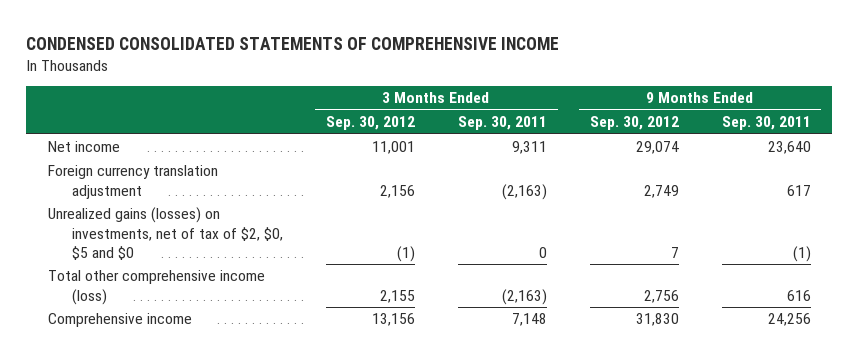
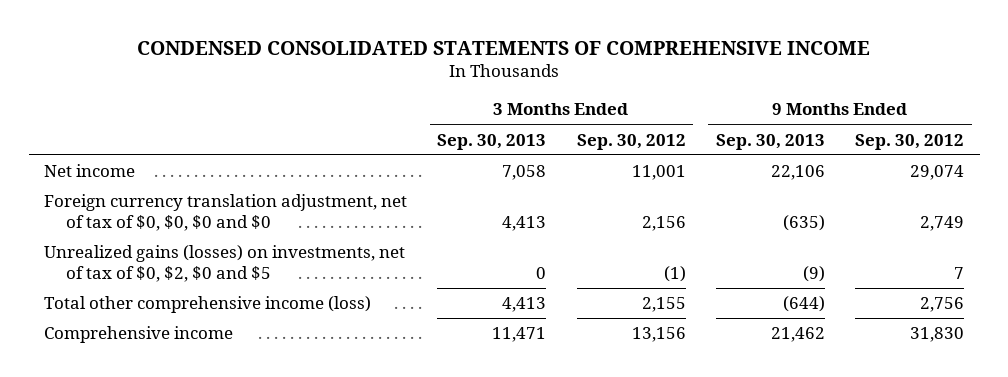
[457,116,547,131] Sep. 30, 2011 -> none
[721,116,811,131] Sep. 30, 2011 -> none
none -> [437,133,547,150] Sep. 30, 2013
none -> [716,133,826,150] Sep. 30, 2013
[47,165,218,199] Foreign currency translation adjustment -> [43,194,407,232] Foreign currency translation adjustment, net of tax of $0, $0, $0 and $0
[47,207,284,260] Unrealized gains (losses) on investments, net of tax of $2, $0, $5 and $0 -> [43,245,405,283] Unrealized gains (losses) on investments, net of tax of $0, $2, $0 and $5

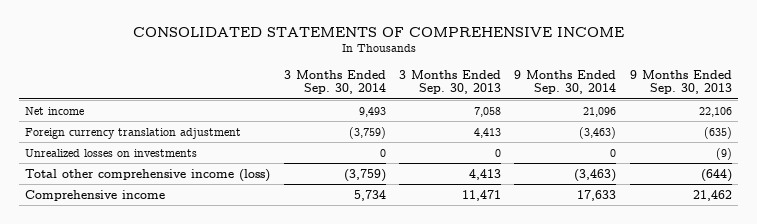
[137,40,871,55] CONDENSED CONSOLIDATED STATEMENTS OF COMPREHENSIVE INCOME -> [132,26,624,37] CONSOLIDATED STATEMENTS OF COMPREHENSIVE INCOME
[576,133,686,150] Sep. 30, 2012 -> none
[855,133,965,150] Sep. 30, 2012 -> none
none -> [283,69,386,95] 3 Months Ended Sep. 30, 2014
none -> [514,69,617,95] 9 Months Ended Sep. 30, 2014
[43,194,407,232] Foreign currency translation adjustment, net of tax of $0, $0, $0 and $0 -> [25,127,242,139] Foreign currency translation adjustment
[43,245,405,283] Unrealized gains (losses) on investments, net of tax of $0, $2, $0 and $5 -> [25,148,198,157] Unrealized losses on investments

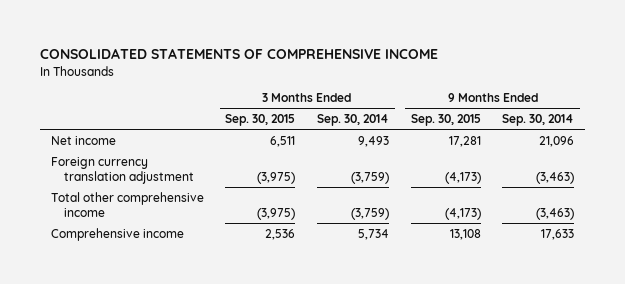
[399,69,502,95] 3 Months Ended Sep. 30, 2013 -> none
[629,69,732,95] 9 Months Ended Sep. 30, 2013 -> none
none -> [225,114,296,127] Sep. 30, 2015
none -> [410,114,481,127] Sep. 30, 2015
[25,148,198,157] Unrealized losses on investments -> none
[25,168,271,182] Total other comprehensive income (loss) -> [50,191,204,217] Total other comprehensive income

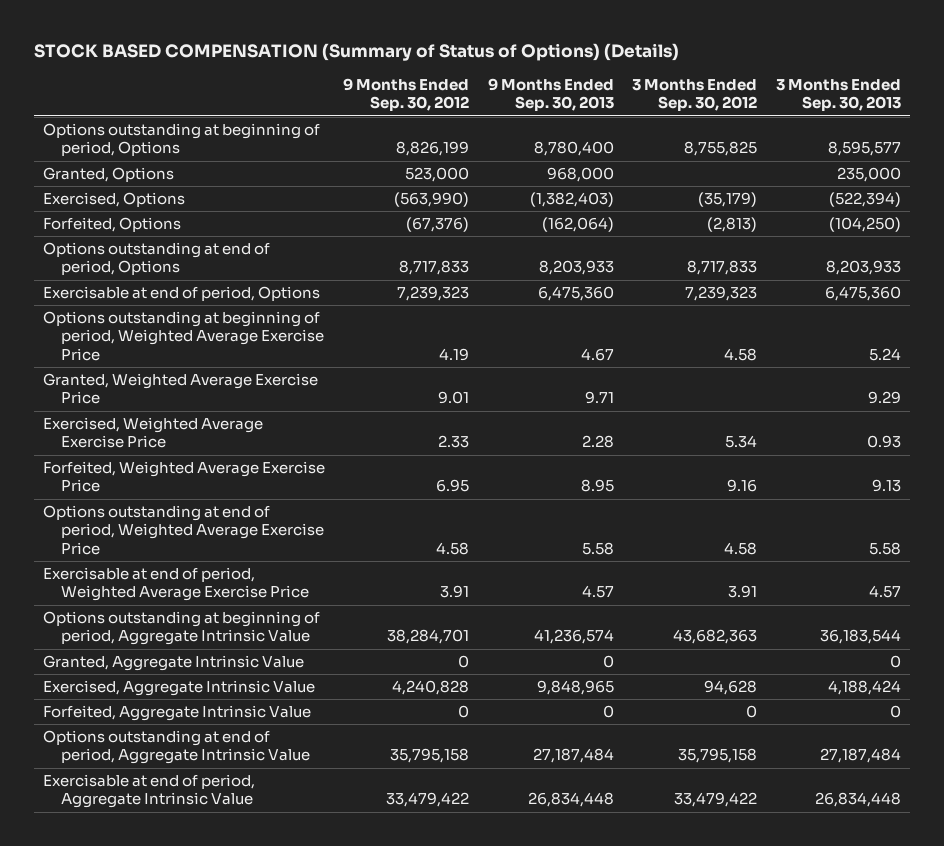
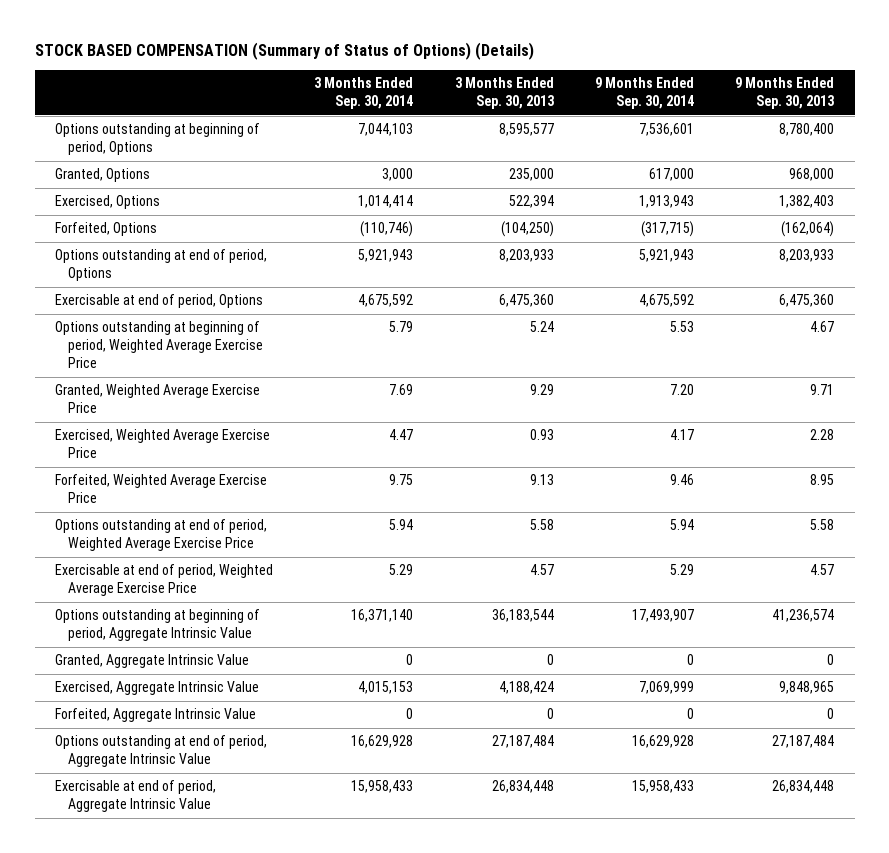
[343,78,470,112] 9 Months Ended Sep. 30, 2012 -> none
[632,79,758,112] 3 Months Ended Sep. 30, 2012 -> none
none -> [314,77,414,110] 3 Months Ended Sep. 30, 2014
none -> [594,77,694,110] 9 Months Ended Sep. 30, 2014
[529,192,614,208] (1,382,403) -> [778,195,834,209] 1,382,403
[828,192,901,208] (522,394) -> [508,195,554,209] 522,394

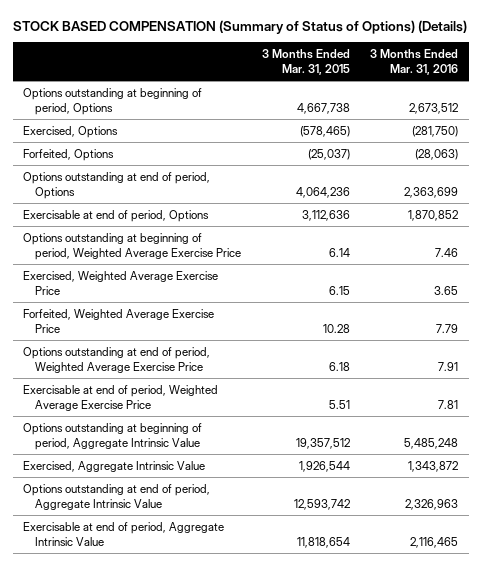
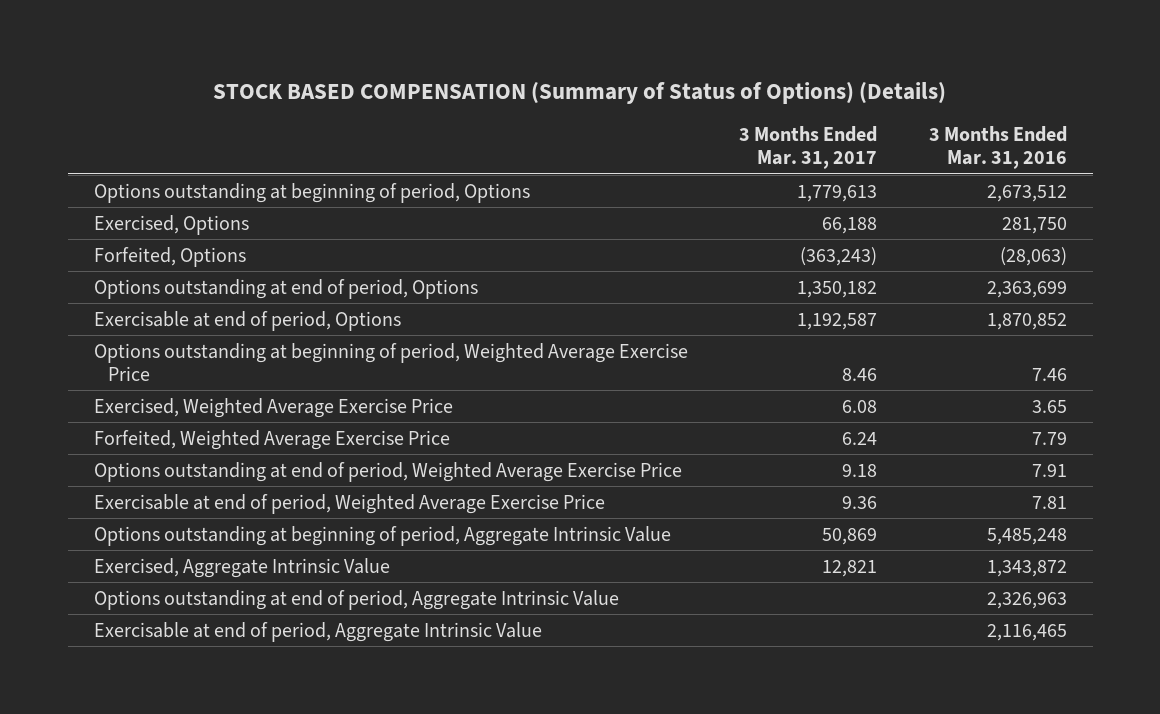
[261,49,350,75] 3 Months Ended Mar. 31, 2015 -> none
none -> [739,126,878,170] 3 Months Ended Mar. 31, 2017
[412,125,459,137] (281,750) -> [1001,216,1067,234] 281,750

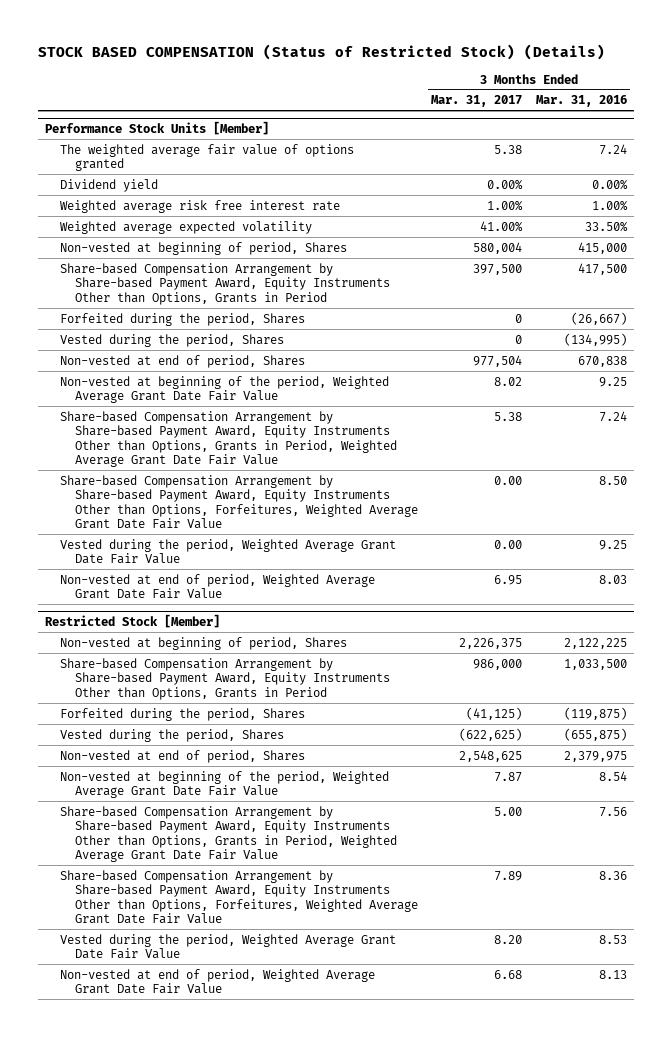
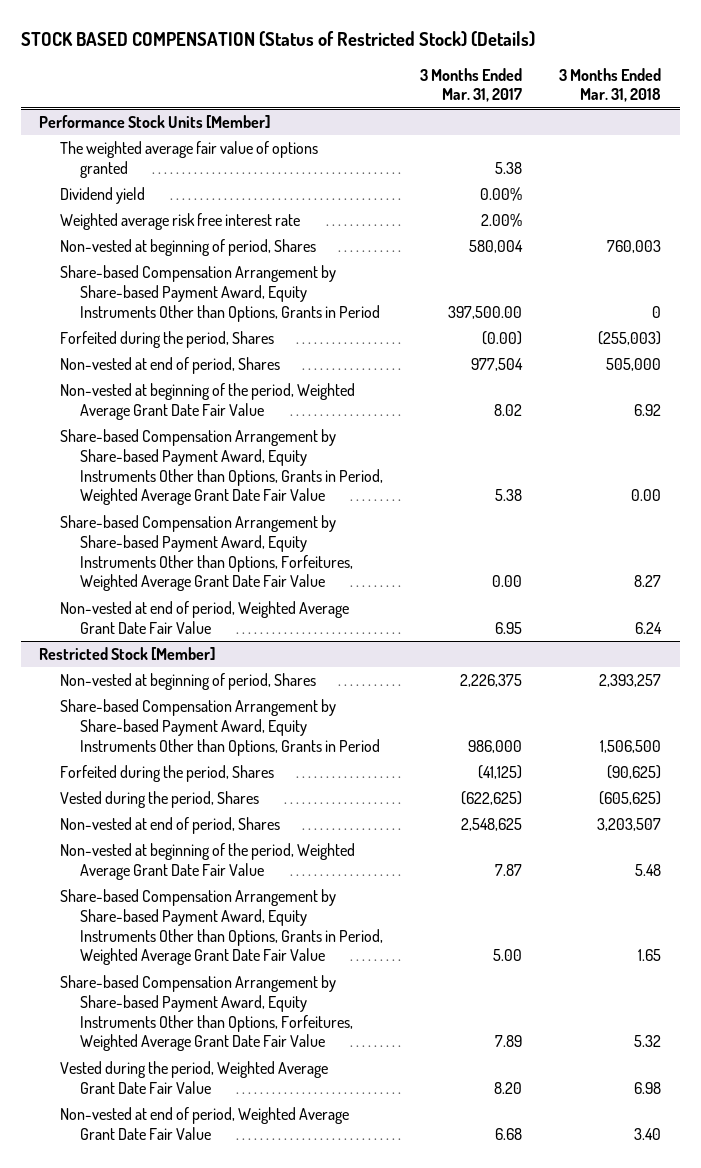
[535,95,627,108] Mar. 31, 2016 -> none
none -> [559,67,662,103] 3 Months Ended Mar. 31, 2018
[59,220,312,234] Weighted average expected volatility -> none
[487,199,524,211] 1.00% -> [481,212,523,227] 2.00%
[59,333,284,347] Vested during the period, Shares -> none
[473,263,523,275] 397,500 -> [448,305,523,319] 397,500.00
[515,313,523,323] 0 -> [482,330,523,345] (0.00)
[59,538,396,565] Vested during the period, Weighted Average Grant Date Fair Value -> none

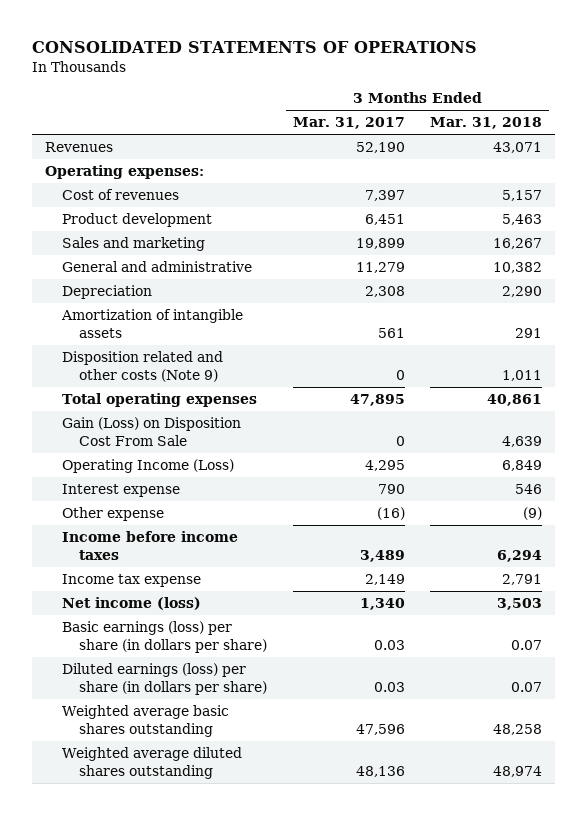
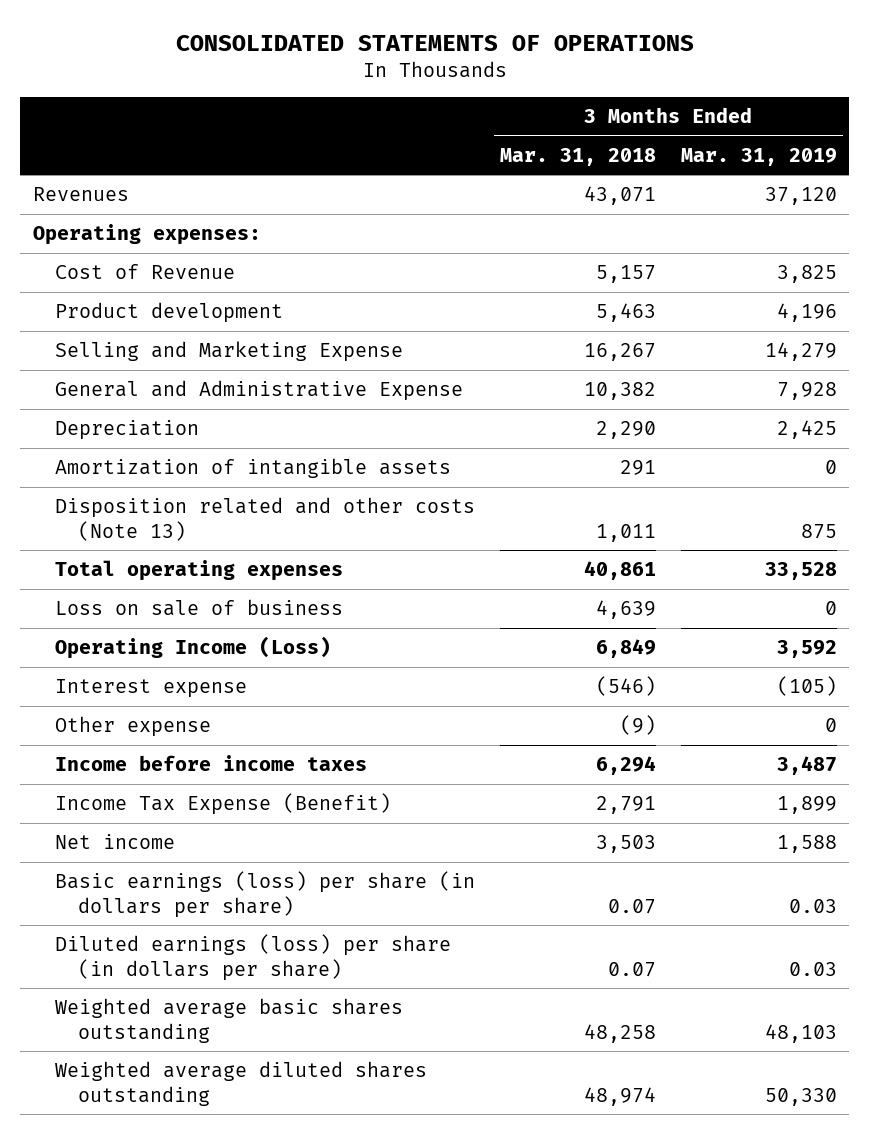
[292,117,405,130] Mar. 31, 2017 -> none
none -> [680,147,837,166] Mar. 31, 2019
[61,189,179,201] Cost of revenues -> [55,264,236,280] Cost of Revenue
[61,237,205,252] Sales and marketing -> [55,341,404,363] Selling and Marketing Expense
[61,261,252,273] General and administrative -> [55,380,464,402] General and Administrative Expense
[61,351,223,382] Disposition related and other costs (Note 9) -> [55,497,476,541] Disposition related and other costs (Note 13)
[61,417,241,446] Gain (Loss) on Disposition Cost From Sale -> [55,599,344,617] Loss on sale of business
[515,484,543,495] 546 -> [596,676,657,697] (546)
[61,574,201,588] Income tax expense -> [55,793,392,816] Income Tax Expense (Benefit)
[61,597,201,611] Net income (loss) -> [55,834,176,850] Net income

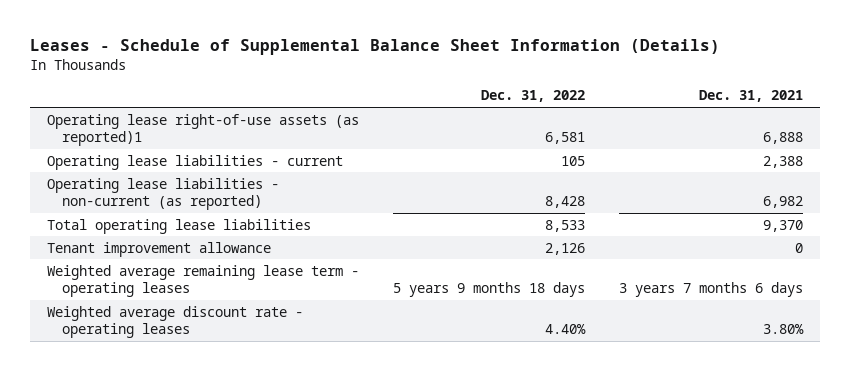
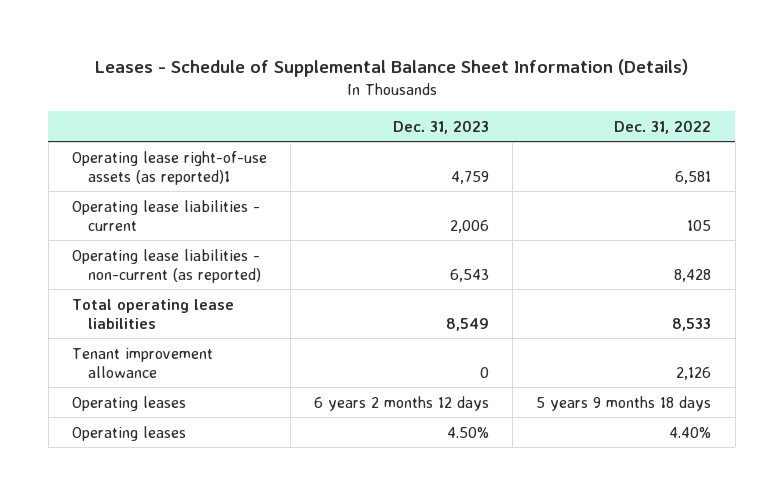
[699,90,804,103] Dec. 31, 2021 -> none
none -> [393,119,490,134] Dec. 31, 2023
[46,264,359,298] Weighted average remaining lease term - operating leases -> [71,395,186,411] Operating leases
[46,305,303,339] Weighted average discount rate - operating leases -> [71,425,186,441] Operating leases

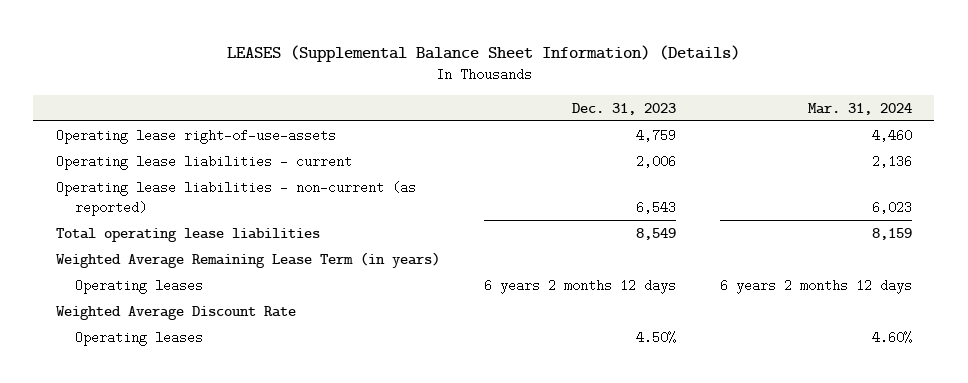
[94,59,688,78] Leases - Schedule of Supplemental Balance Sheet Information (Details) -> [226,44,740,62] LEASES (Supplemental Balance Sheet Information) (Details)
[614,119,712,134] Dec. 31, 2022 -> none
none -> [808,102,913,115] Mar. 31, 2024
[71,150,267,185] Operating lease right-of-use assets (as reported)1 -> [55,128,336,144] Operating lease right-of-use-assets
[71,347,213,378] Tenant improvement allowance -> none
none -> [55,251,440,268] Weighted Average Remaining Lease Term (in years)
none -> [55,305,296,320] Weighted Average Discount Rate

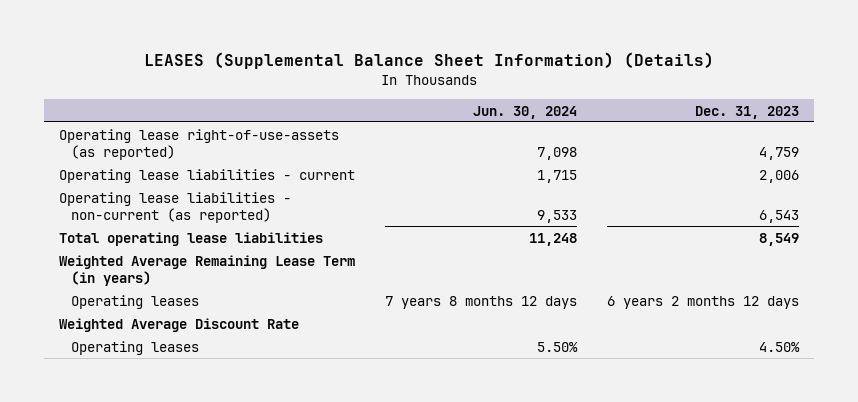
[808,102,913,115] Mar. 31, 2024 -> none
none -> [473,105,578,119] Jun. 30, 2024
[55,128,336,144] Operating lease right-of-use-assets -> [59,128,340,160] Operating lease right-of-use-assets (as reported)

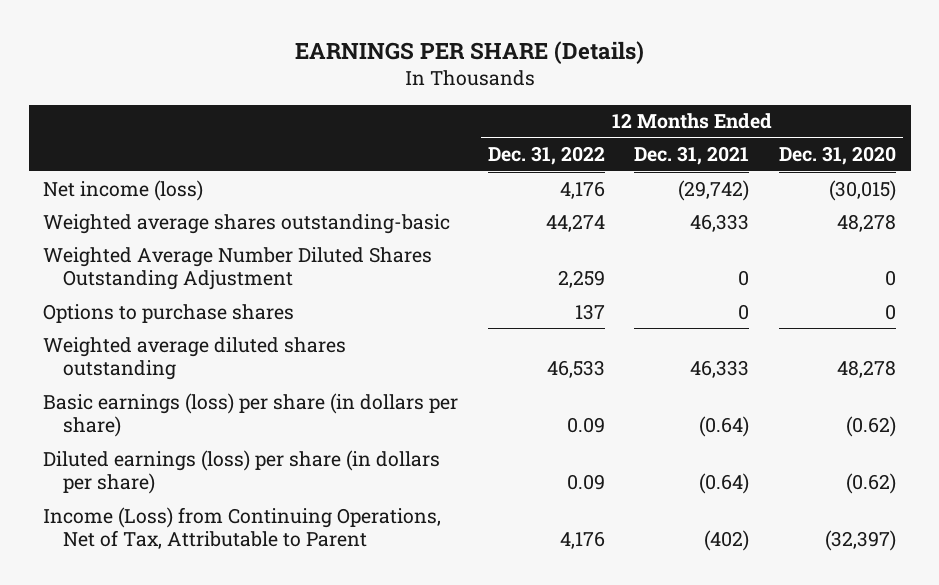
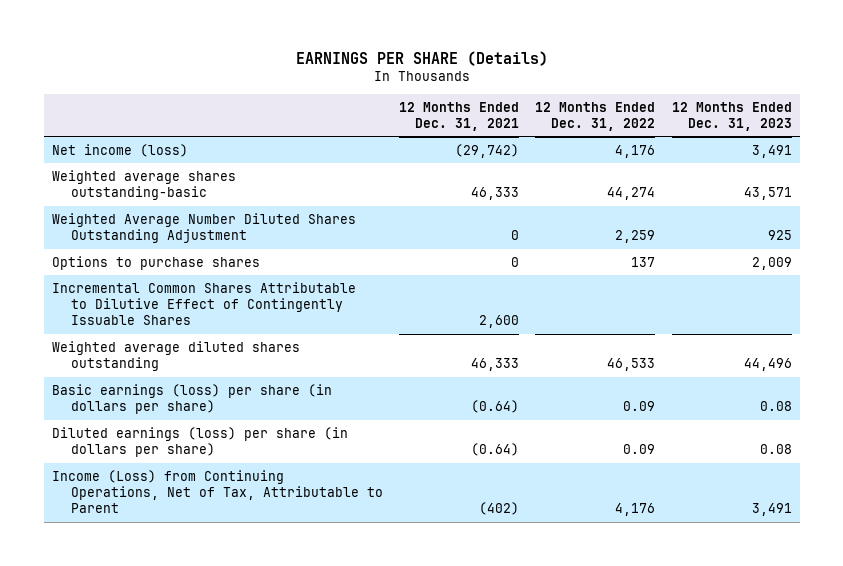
[779,146,897,166] Dec. 31, 2020 -> none
none -> [671,101,792,131] 12 Months Ended Dec. 31, 2023
none -> [51,281,356,326] Incremental Common Shares Attributable to Dilutive Effect of Contingently Issuable Shares

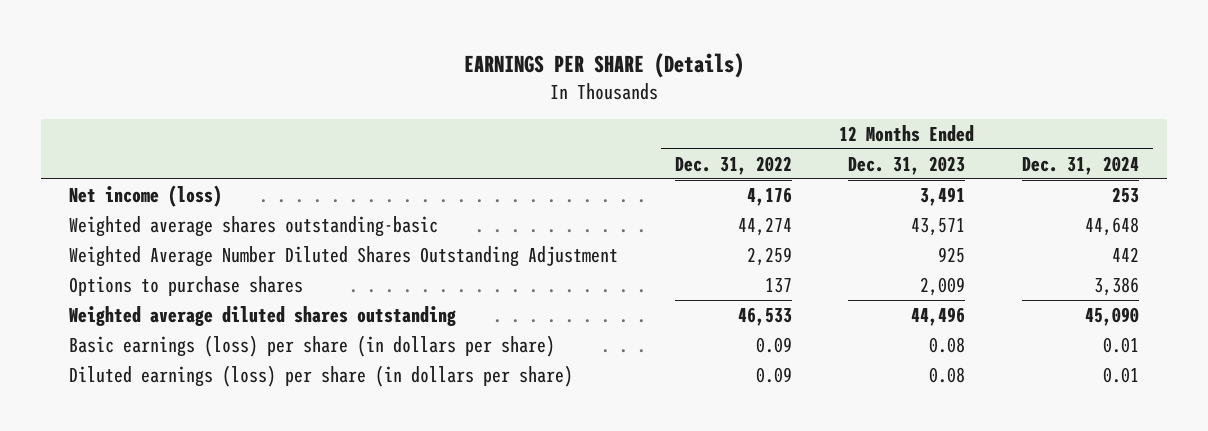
[399,101,520,131] 12 Months Ended Dec. 31, 2021 -> none
none -> [1021,155,1139,175] Dec. 31, 2024
[51,281,356,326] Incremental Common Shares Attributable to Dilutive Effect of Contingently Issuable Shares -> none
[51,469,383,514] Income (Loss) from Continuing Operations, Net of Tax, Attributable to Parent -> none

